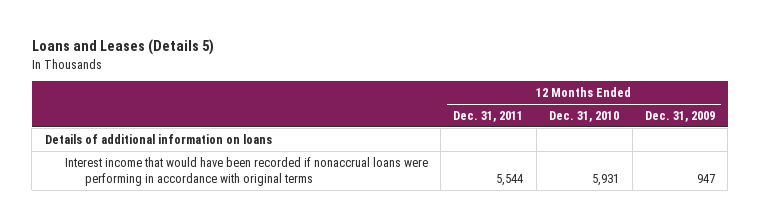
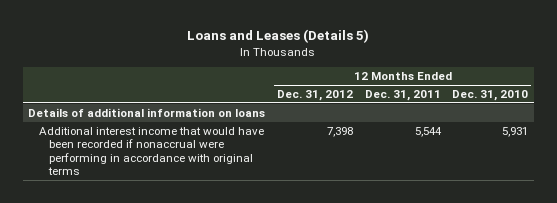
[644,111,715,123] Dec. 31, 2009 -> none
none -> [277,90,354,102] Dec. 31, 2012
[64,156,428,187] Interest income that would have been recorded if nonaccrual loans were performing in accordance with original terms -> [38,126,264,176] Additional interest income that would have been recorded if nonaccrual were performing in accordance with original terms

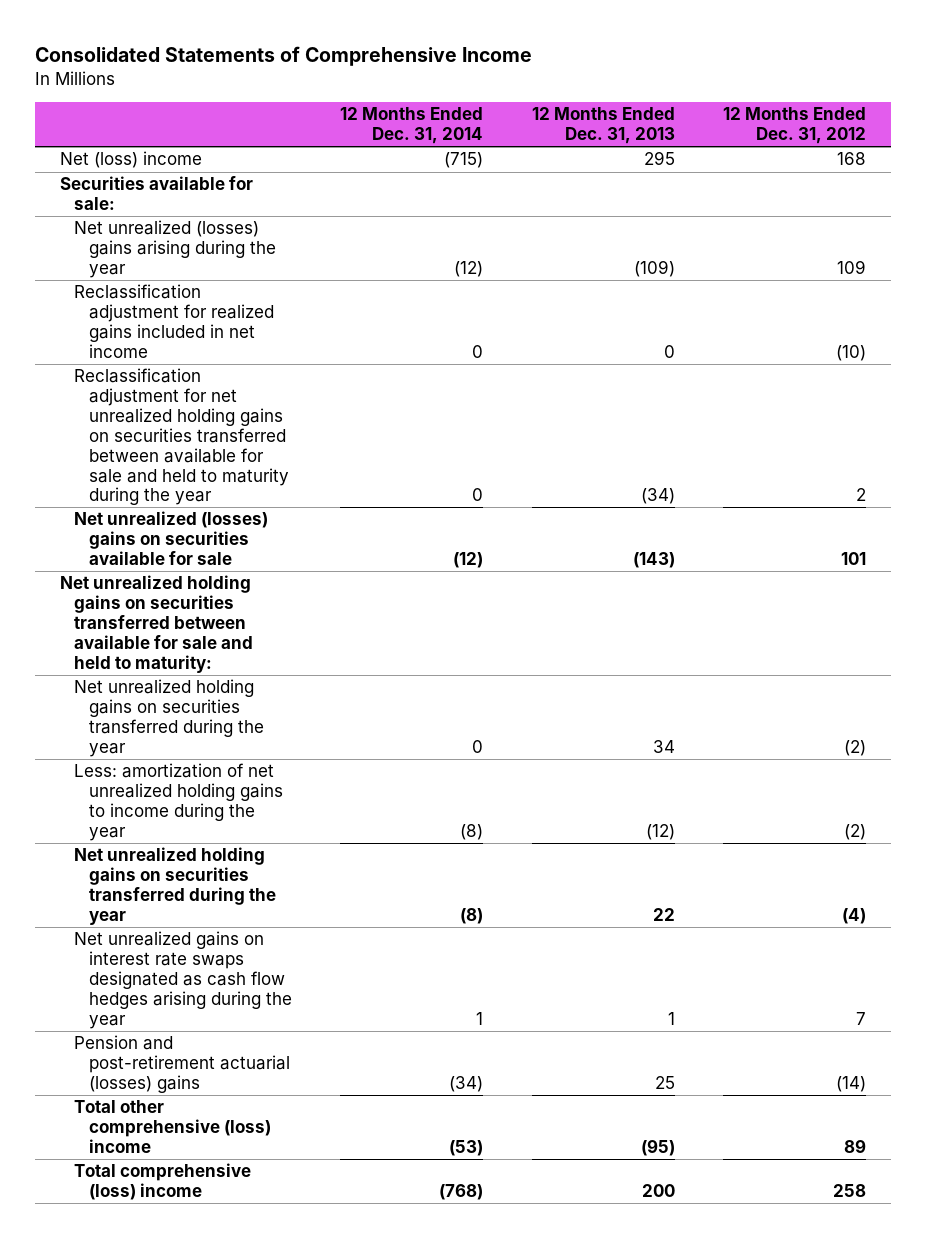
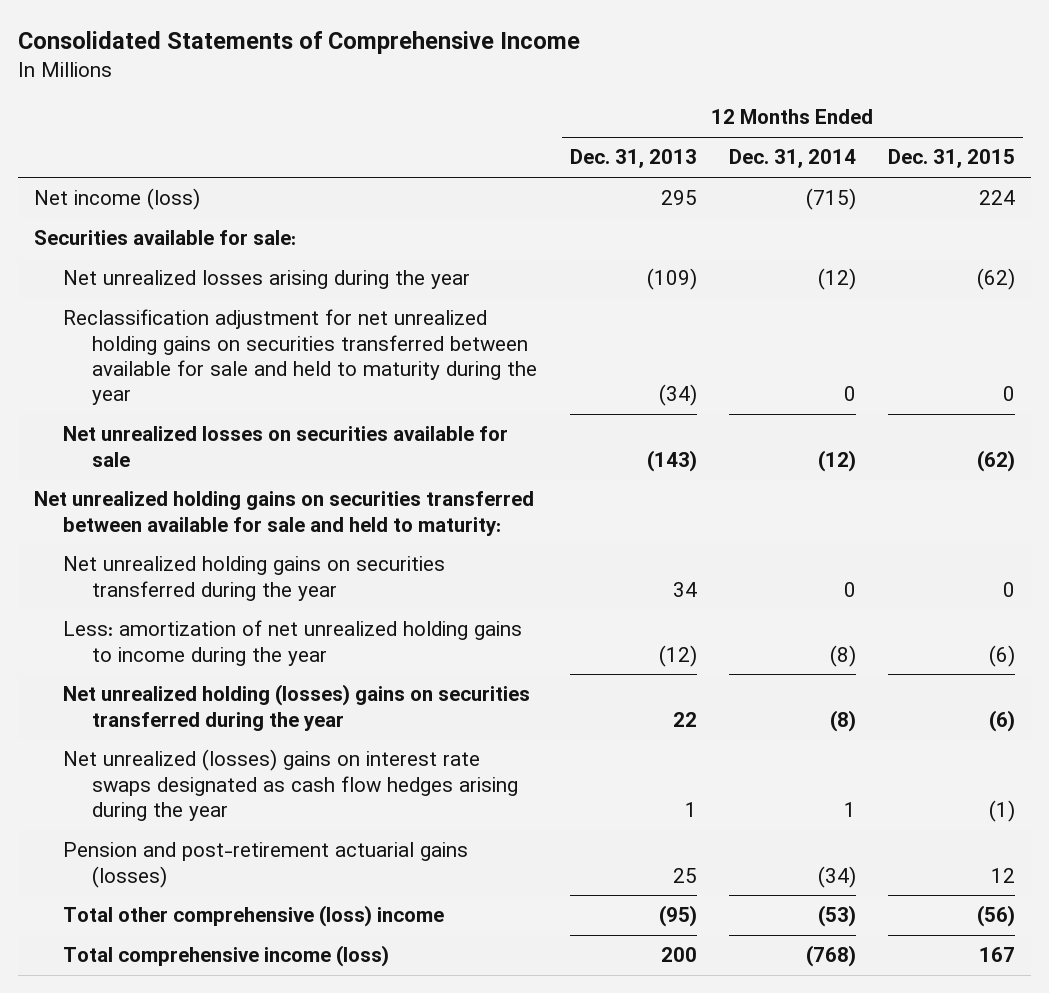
[723,107,867,145] 12 Months Ended Dec. 31, 2012 -> none
none -> [888,149,1016,169] Dec. 31, 2015
[59,151,202,169] Net (loss) income -> [34,188,201,211] Net income (loss)
[74,284,274,358] Reclassification adjustment for realized gains included in net income -> none
[74,220,276,279] Net unrealized (losses) gains arising during the year -> [63,270,471,290] Net unrealized losses arising during the year
[74,511,269,566] Net unrealized (losses) gains on securities available for sale -> [63,426,509,467] Net unrealized losses on securities available for sale
[74,847,276,925] Net unrealized holding gains on securities transferred during the year -> [63,684,531,731] Net unrealized holding (losses) gains on securities transferred during the year
[74,931,292,1029] Net unrealized gains on interest rate swaps designated as cash flow hedges arising during the year -> [63,749,519,821] Net unrealized (losses) gains on interest rate swaps designated as cash flow hedges arising during the year
[74,1035,290,1094] Pension and post-retirement actuarial (losses) gains -> [63,842,469,888] Pension and post-retirement actuarial gains (losses)
[74,1163,252,1201] Total comprehensive (loss) income -> [63,945,390,968] Total comprehensive income (loss)

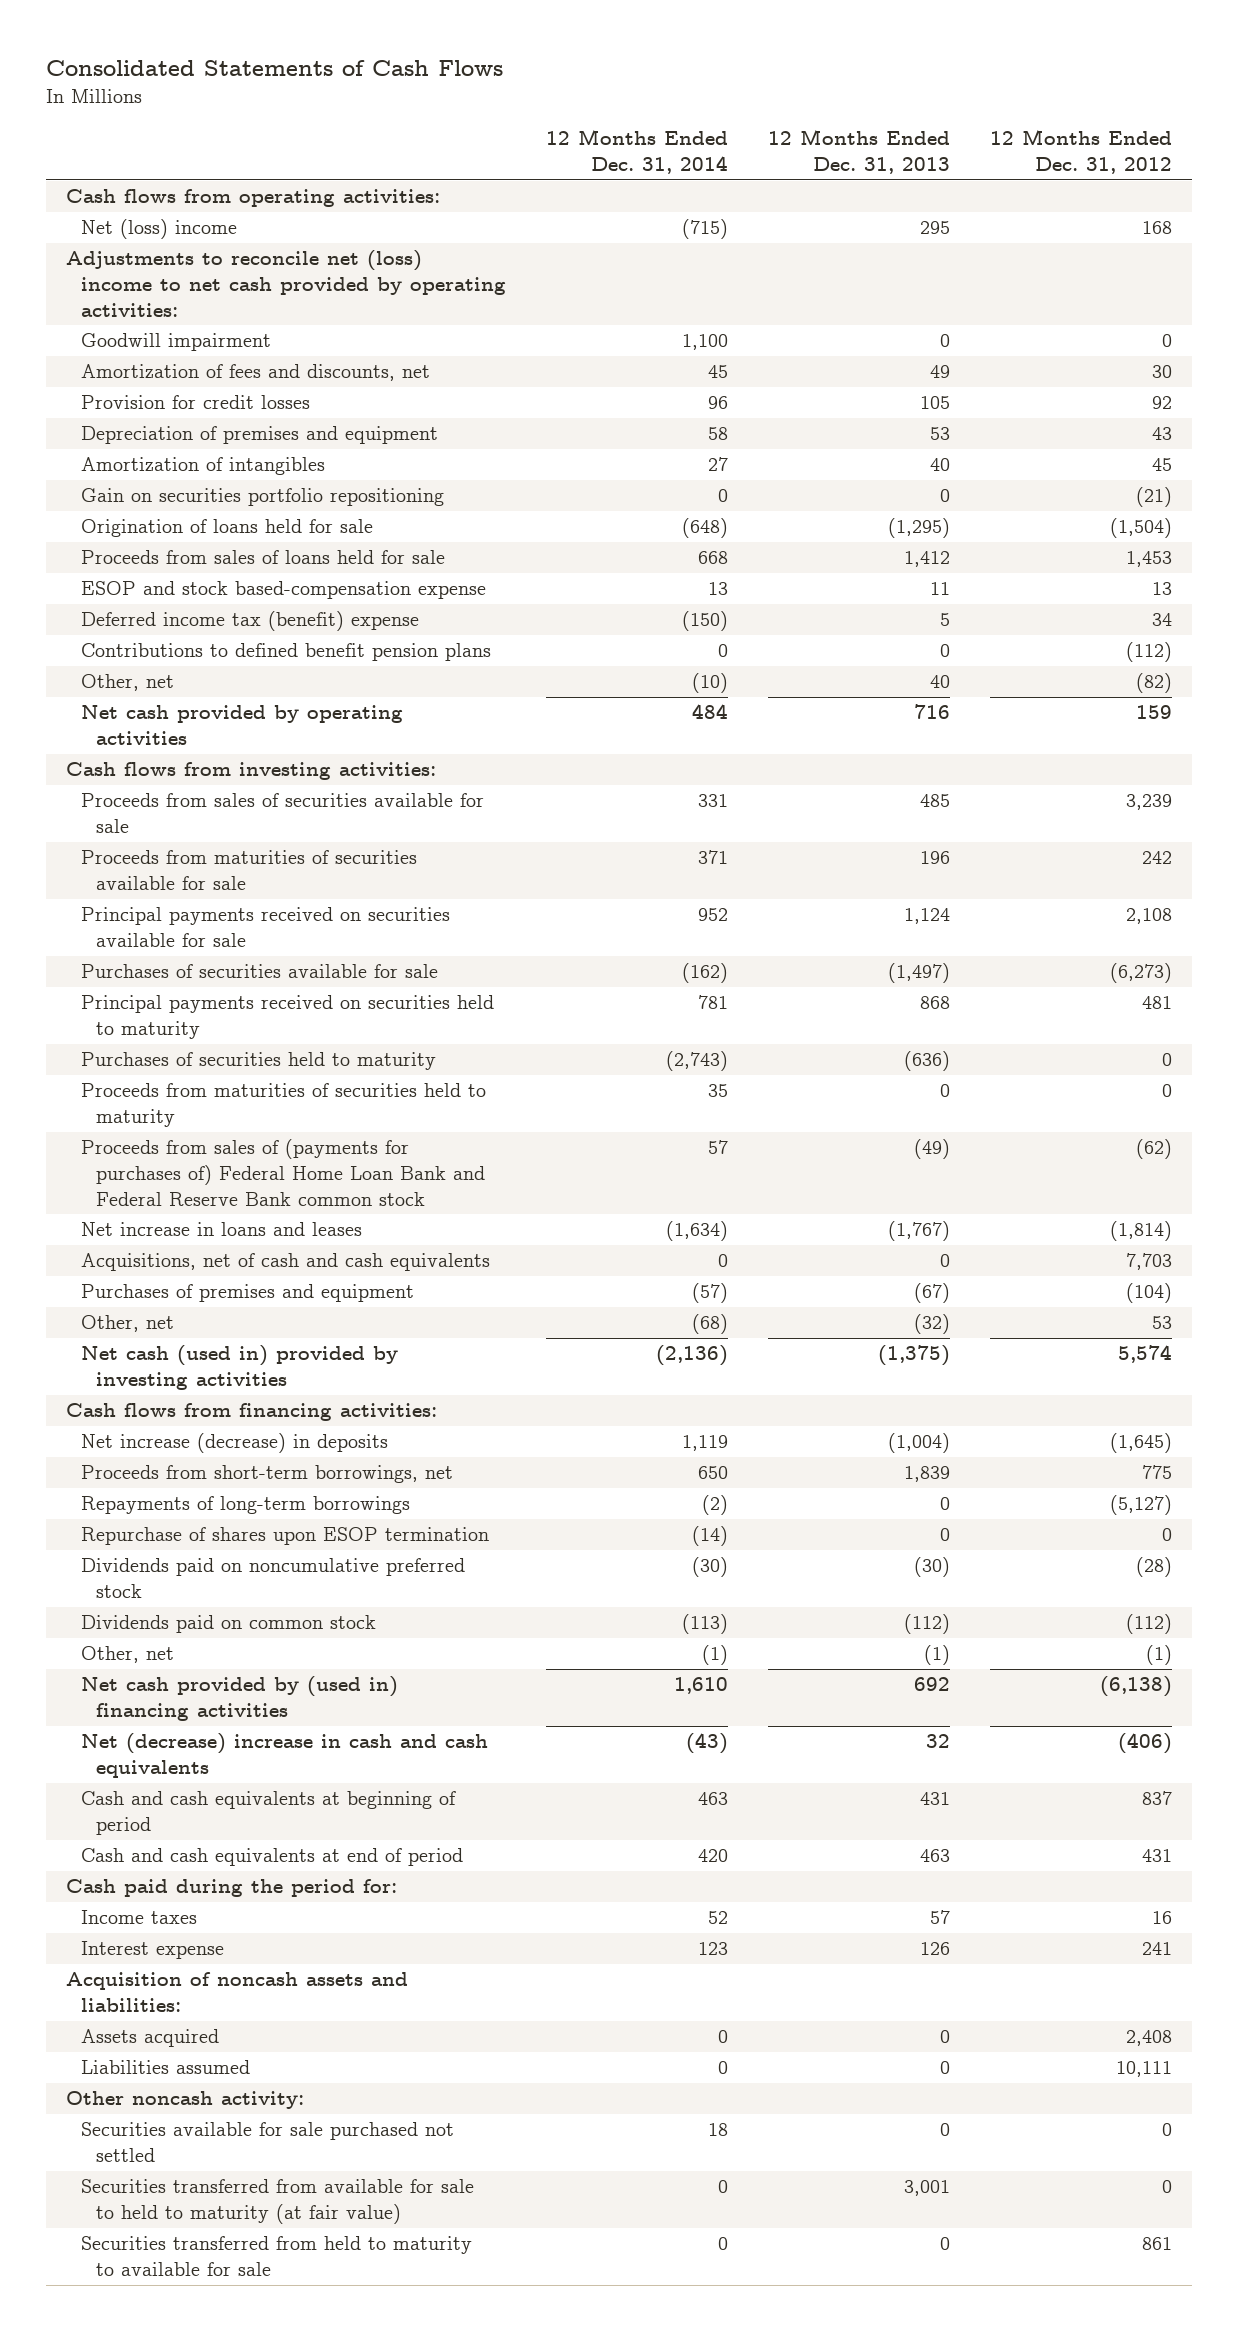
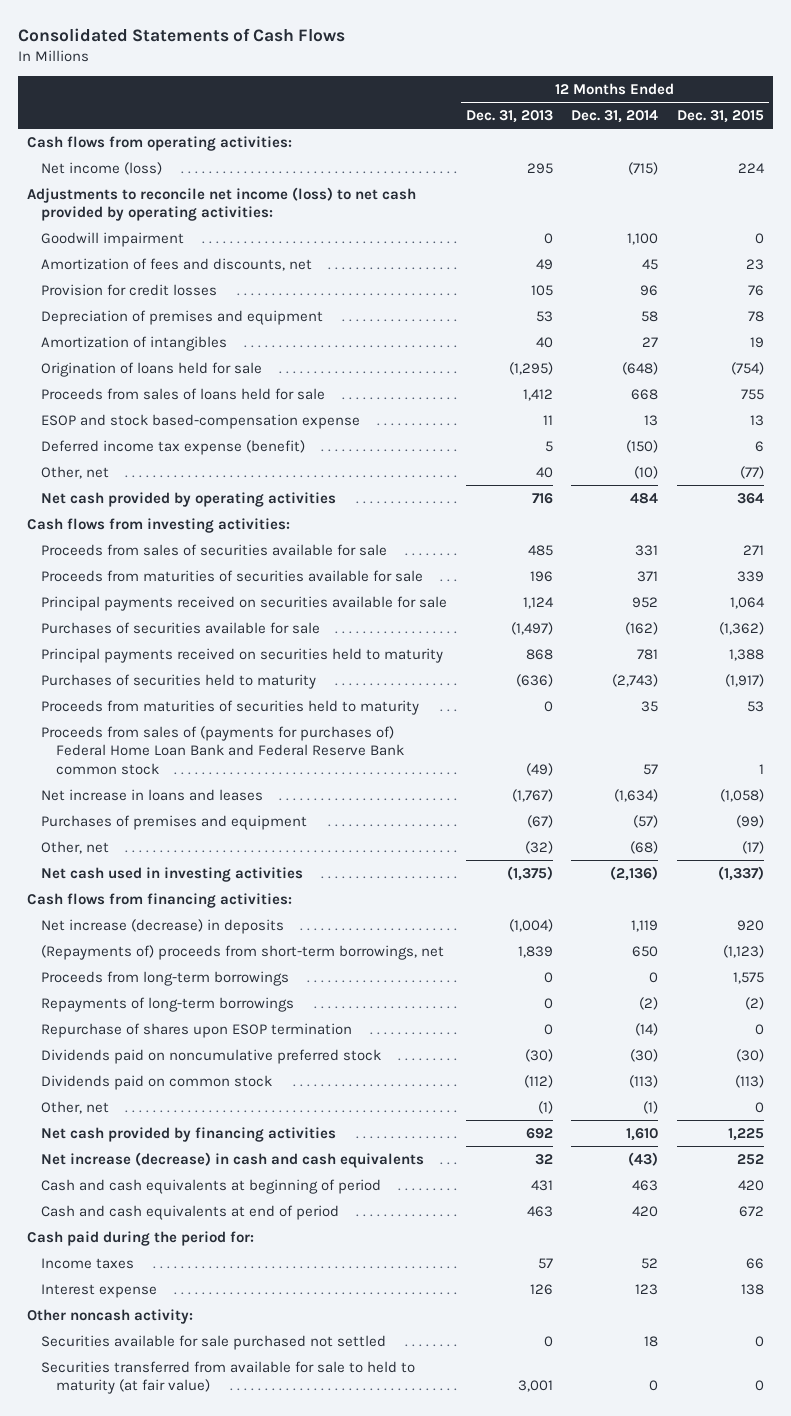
[990,129,1173,174] 12 Months Ended Dec. 31, 2012 -> none
none -> [676,109,764,123] Dec. 31, 2015
[80,219,237,240] Net (loss) income -> [41,161,163,175] Net income (loss)
[65,250,506,317] Adjustments to reconcile net (loss) income to net cash provided by operating activities: -> [27,186,417,222] Adjustments to reconcile net income (loss) to net cash provided by operating activities:
[80,488,444,507] Gain on securities portfolio repositioning -> none
[80,643,491,662] Contributions to defined benefit pension plans -> none
[80,611,419,632] Deferred income tax (benefit) expense -> [41,439,306,455] Deferred income tax expense (benefit)
[80,1253,490,1272] Acquisitions, net of cash and cash equivalents -> none
[80,1345,398,1390] Net cash (used in) provided by investing activities -> [41,866,304,882] Net cash used in investing activities
[80,1465,453,1484] Proceeds from short-term borrowings, net -> [41,944,445,960] (Repayments of) proceeds from short-term borrowings, net
none -> [41,970,290,986] Proceeds from long-term borrowings
[80,1676,398,1721] Net cash provided by (used in) financing activities -> [41,1126,337,1142] Net cash provided by financing activities
[80,1733,488,1778] Net (decrease) increase in cash and cash equivalents -> [41,1151,425,1168] Net increase (decrease) in cash and cash equivalents
[65,1972,408,2012] Acquisition of noncash assets and liabilities: -> none
[80,2029,219,2048] Assets acquired -> none
[80,2060,250,2075] Liabilities assumed -> none
[80,2236,472,2276] Securities transferred from held to maturity to available for sale -> none

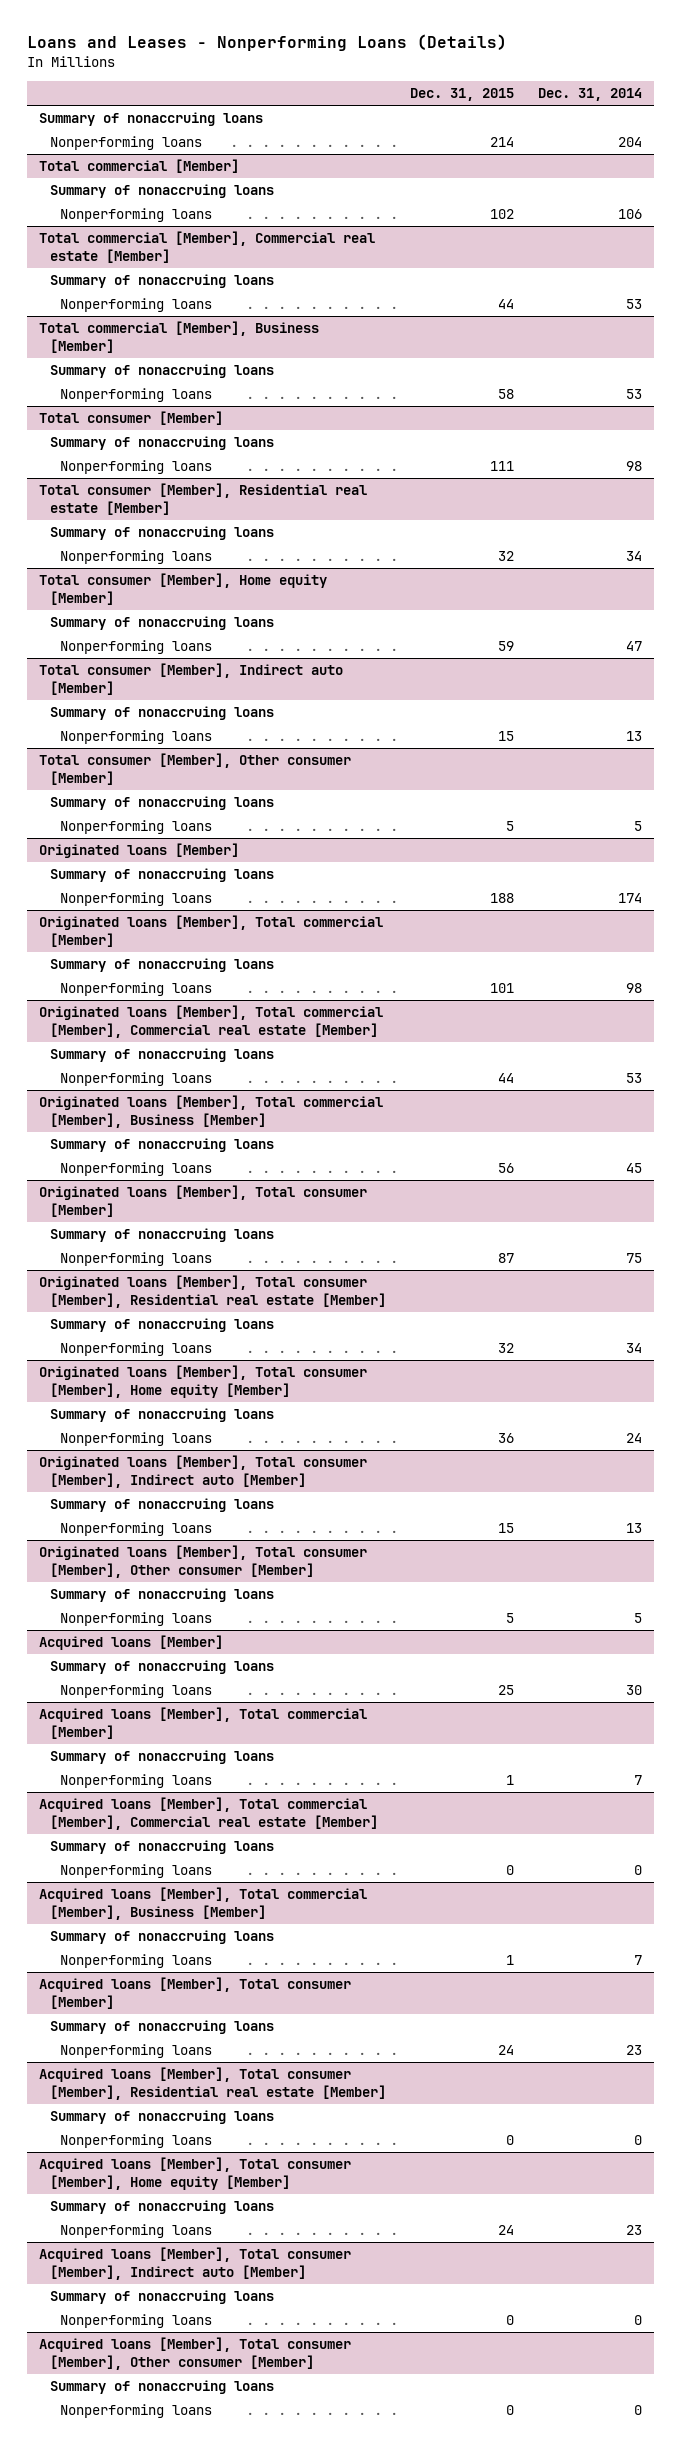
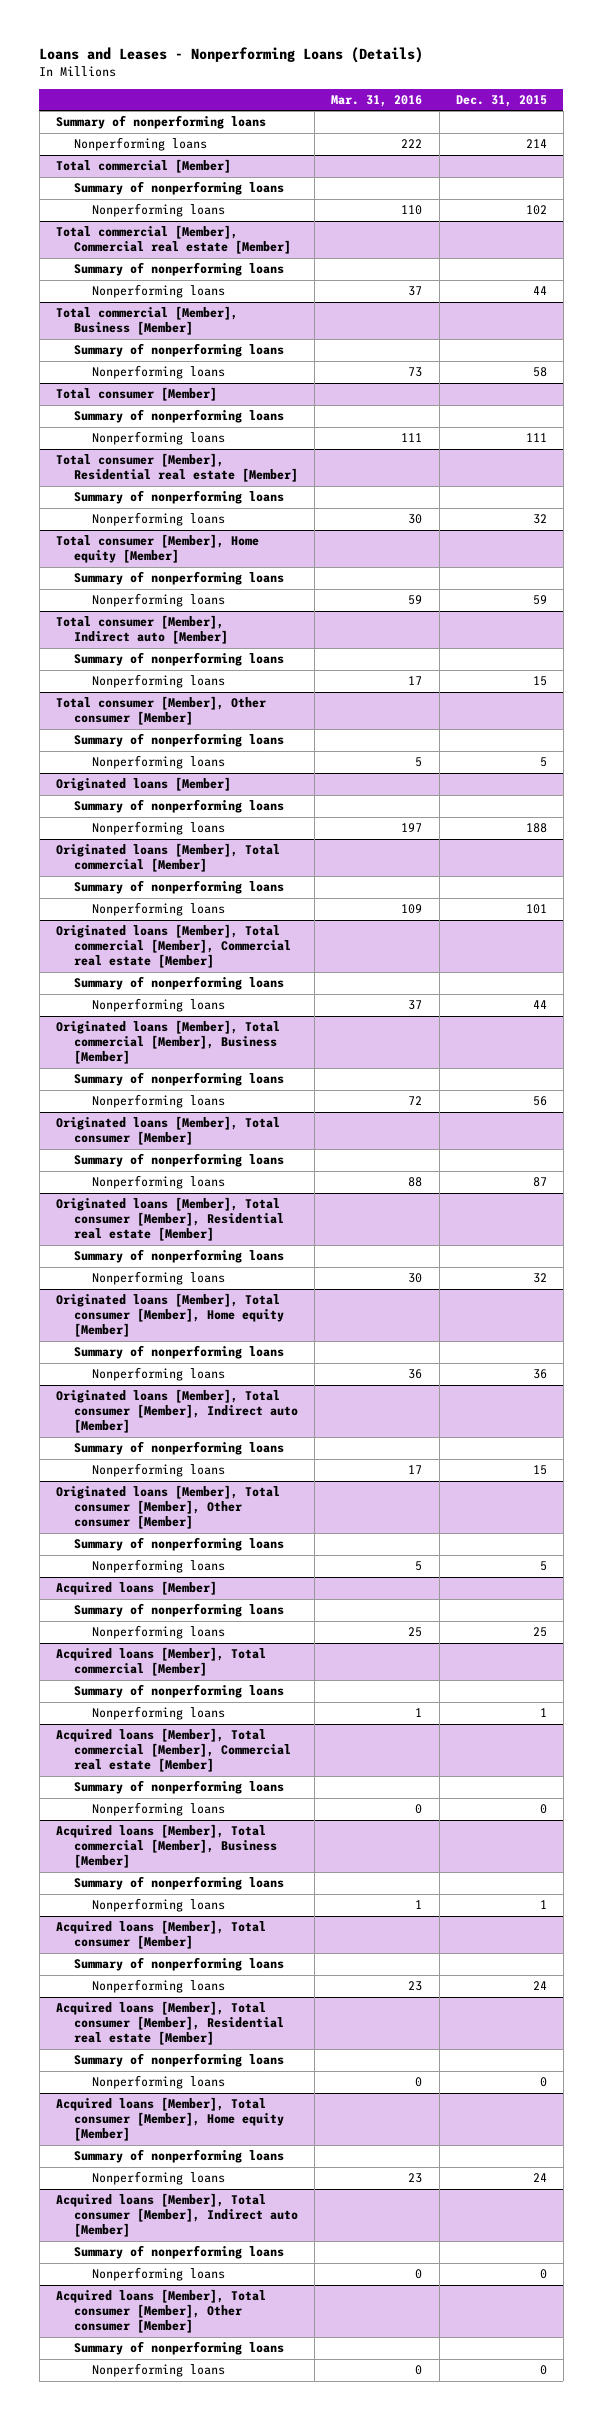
[537,88,642,102] Dec. 31, 2014 -> none
none -> [331,95,423,108] Mar. 31, 2016
[39,112,264,127] Summary of nonaccruing loans -> [55,115,266,130] Summary of nonperforming loans
[49,184,274,199] Summary of nonaccruing loans -> [73,181,284,196] Summary of nonperforming loans
[49,274,274,289] Summary of nonaccruing loans -> [73,262,284,277] Summary of nonperforming loans
[49,364,274,379] Summary of nonaccruing loans -> [73,343,284,358] Summary of nonperforming loans
[49,436,274,451] Summary of nonaccruing loans -> [73,409,284,424] Summary of nonperforming loans
[49,526,274,541] Summary of nonaccruing loans -> [73,490,284,505] Summary of nonperforming loans
[49,616,274,631] Summary of nonaccruing loans -> [73,571,284,586] Summary of nonperforming loans
[49,706,274,721] Summary of nonaccruing loans -> [73,652,284,667] Summary of nonperforming loans
[49,796,274,811] Summary of nonaccruing loans -> [73,733,284,748] Summary of nonperforming loans
[49,868,274,883] Summary of nonaccruing loans -> [73,799,284,814] Summary of nonperforming loans
[49,958,274,973] Summary of nonaccruing loans -> [73,880,284,895] Summary of nonperforming loans
[49,1048,274,1063] Summary of nonaccruing loans -> [73,976,284,991] Summary of nonperforming loans
[49,1138,274,1153] Summary of nonaccruing loans -> [73,1072,284,1087] Summary of nonperforming loans
[49,1228,274,1243] Summary of nonaccruing loans -> [73,1153,284,1168] Summary of nonperforming loans
[49,1318,274,1333] Summary of nonaccruing loans -> [73,1249,284,1264] Summary of nonperforming loans
[49,1408,274,1423] Summary of nonaccruing loans -> [73,1345,284,1360] Summary of nonperforming loans
[49,1498,274,1513] Summary of nonaccruing loans -> [73,1441,284,1456] Summary of nonperforming loans
[49,1588,274,1603] Summary of nonaccruing loans -> [73,1537,284,1552] Summary of nonperforming loans
[49,1660,274,1675] Summary of nonaccruing loans -> [73,1603,284,1618] Summary of nonperforming loans
[49,1750,274,1765] Summary of nonaccruing loans -> [73,1684,284,1699] Summary of nonperforming loans
[49,1840,274,1855] Summary of nonaccruing loans -> [73,1780,284,1795] Summary of nonperforming loans
[49,1930,274,1945] Summary of nonaccruing loans -> [73,1876,284,1891] Summary of nonperforming loans
[49,2020,274,2035] Summary of nonaccruing loans -> [73,1957,284,1972] Summary of nonperforming loans
[49,2110,274,2125] Summary of nonaccruing loans -> [73,2053,284,2068] Summary of nonperforming loans
[49,2200,274,2215] Summary of nonaccruing loans -> [73,2149,284,2164] Summary of nonperforming loans
[49,2290,274,2305] Summary of nonaccruing loans -> [73,2245,284,2260] Summary of nonperforming loans
[49,2380,274,2395] Summary of nonaccruing loans -> [73,2341,284,2356] Summary of nonperforming loans

